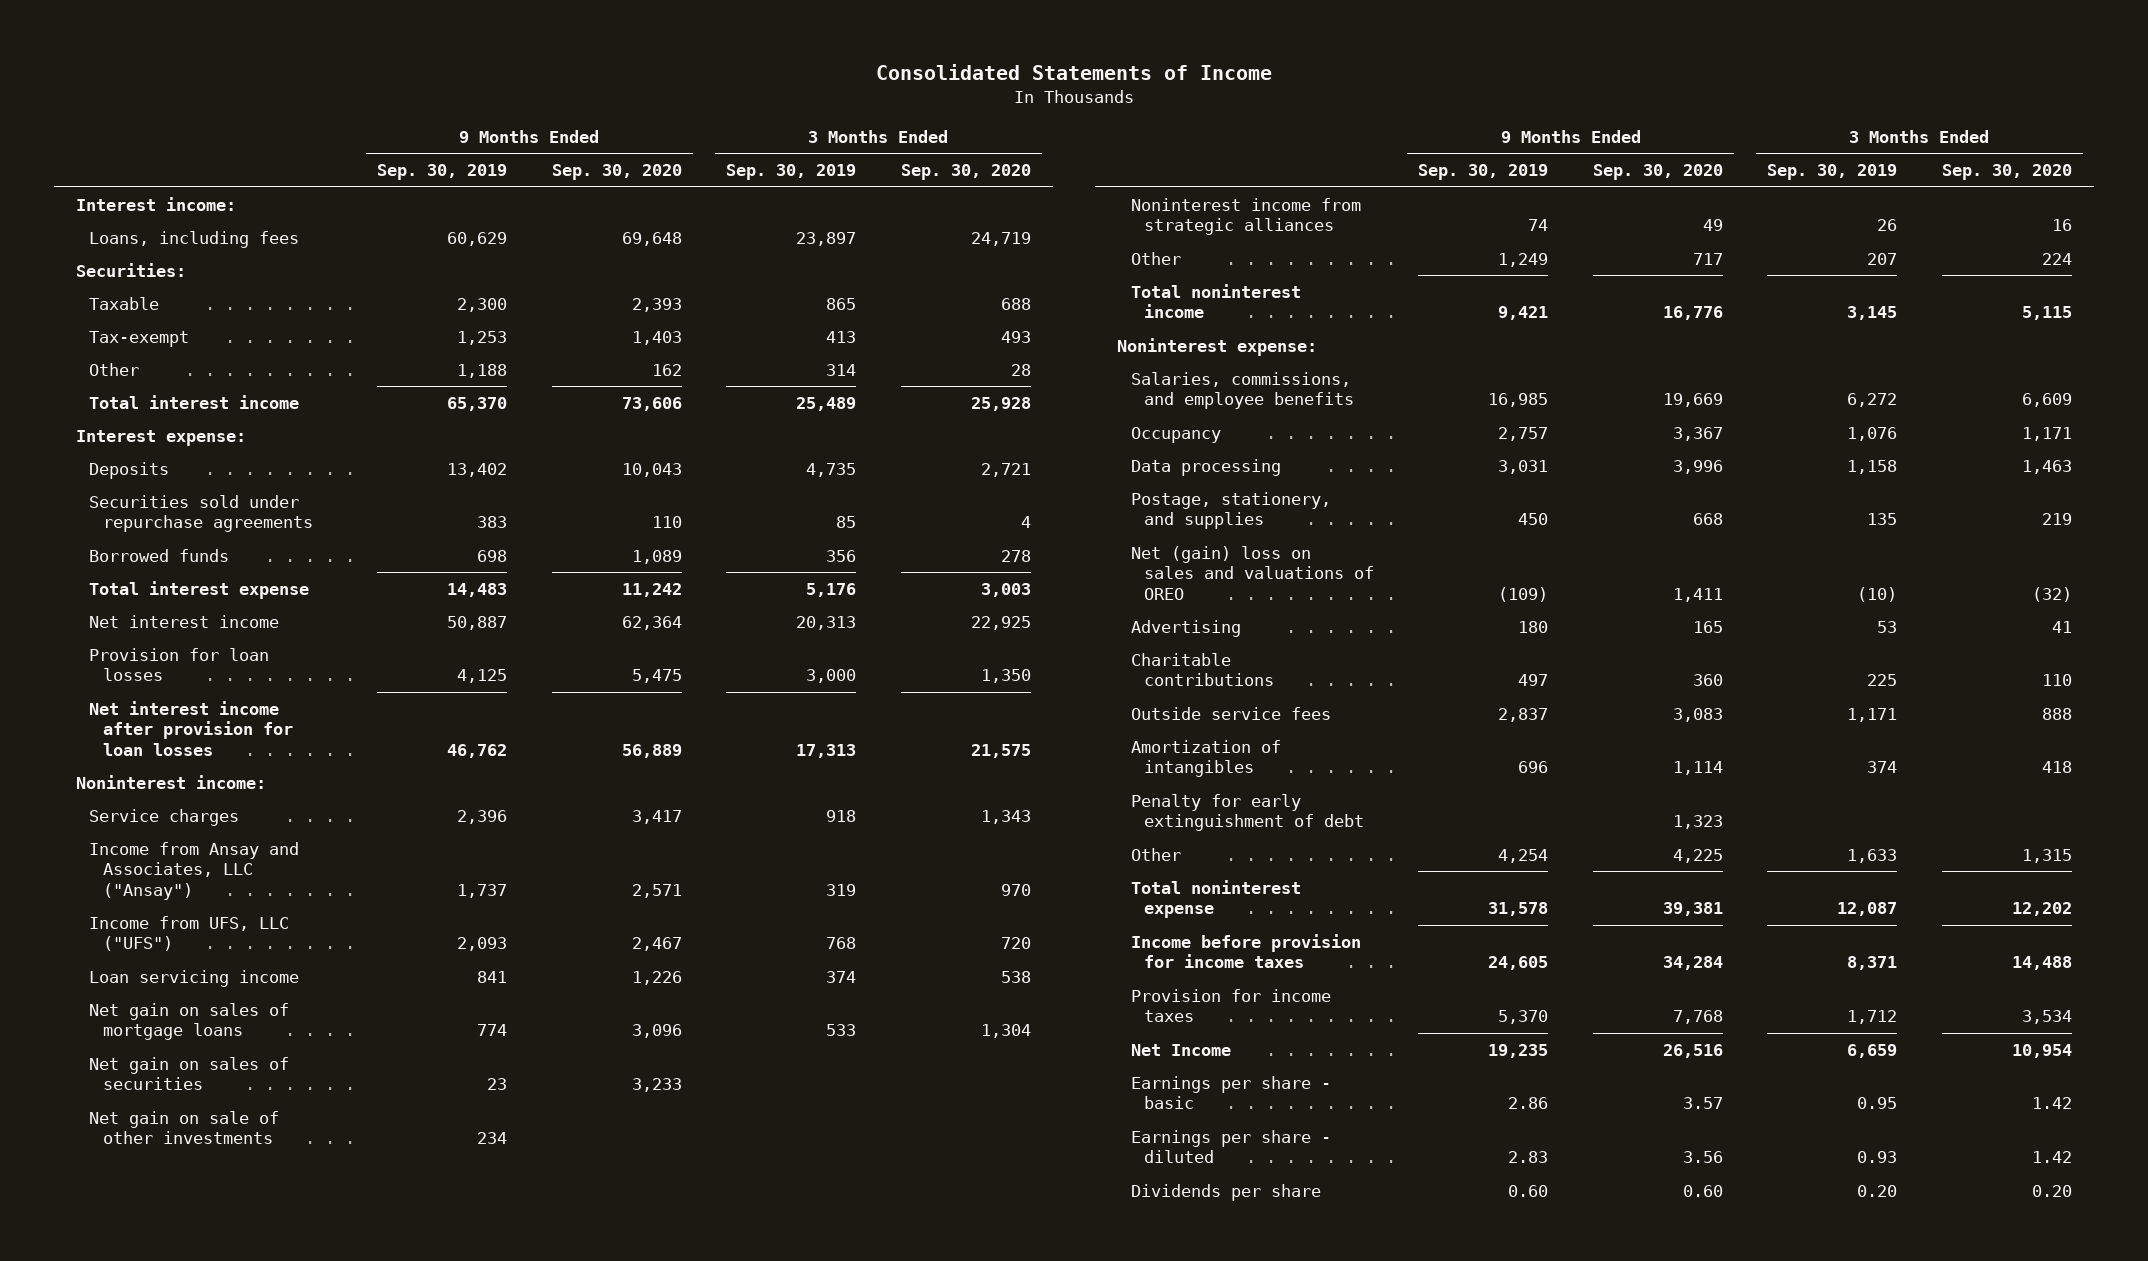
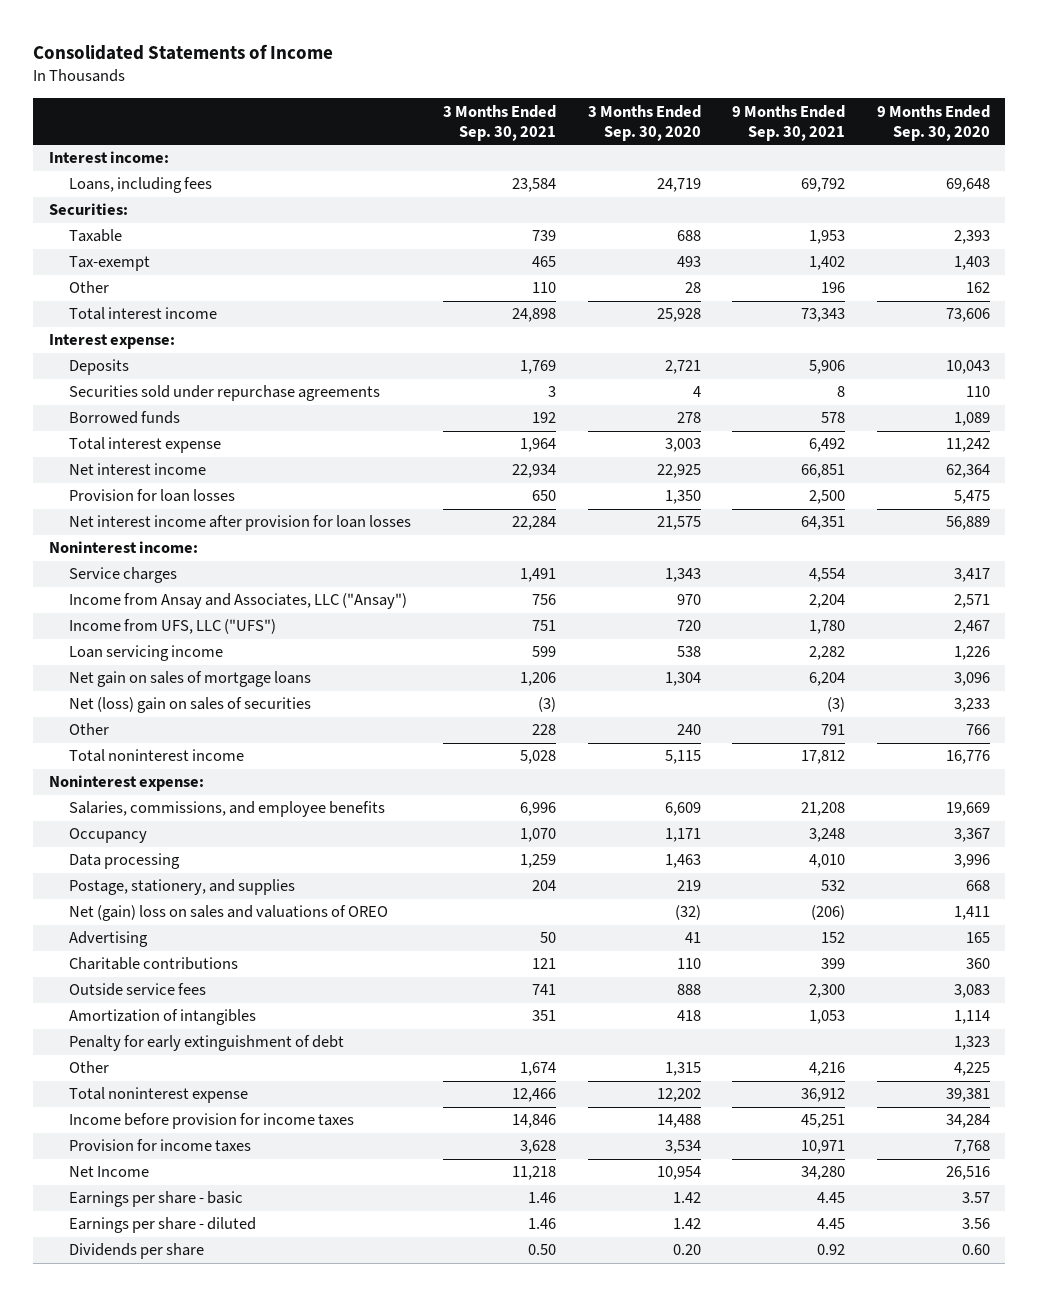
[377,164,508,181] Sep. 30, 2019 -> none
[726,164,857,181] Sep. 30, 2019 -> none
none -> [442,104,556,141] 3 Months Ended Sep. 30, 2021
none -> [732,104,846,141] 9 Months Ended Sep. 30, 2021
[89,1110,280,1145] Net gain on sale of other investments -> none
[1130,197,1361,236] Noninterest income from strategic alliances -> none
[89,1056,290,1091] Net gain on sales of securities -> [69,697,312,714] Net (loss) gain on sales of securities
[1692,252,1723,265] 717 -> [965,724,990,736] 766
[2041,252,2072,265] 224 -> [676,724,701,736] 240

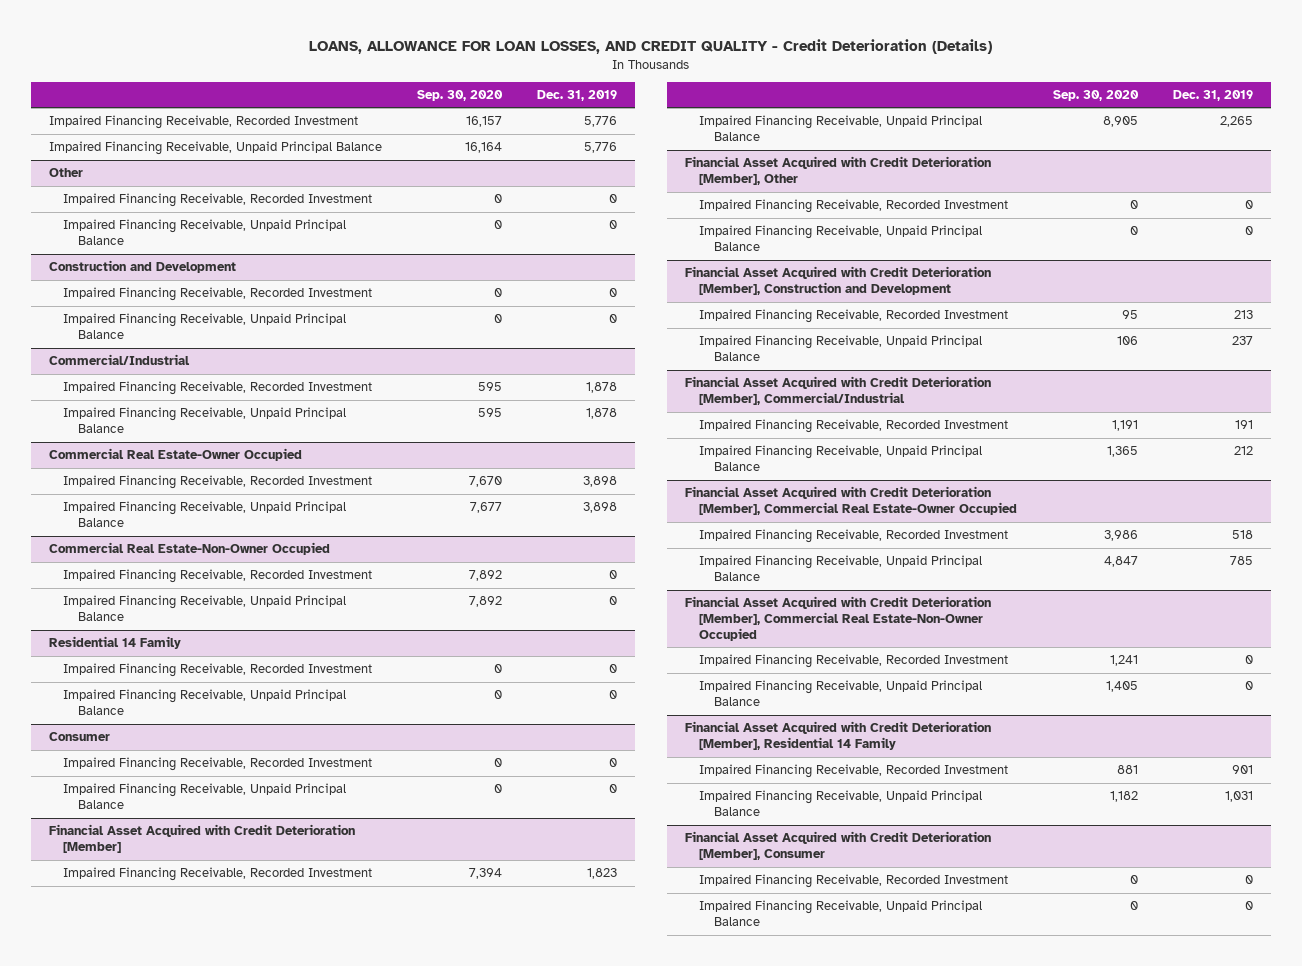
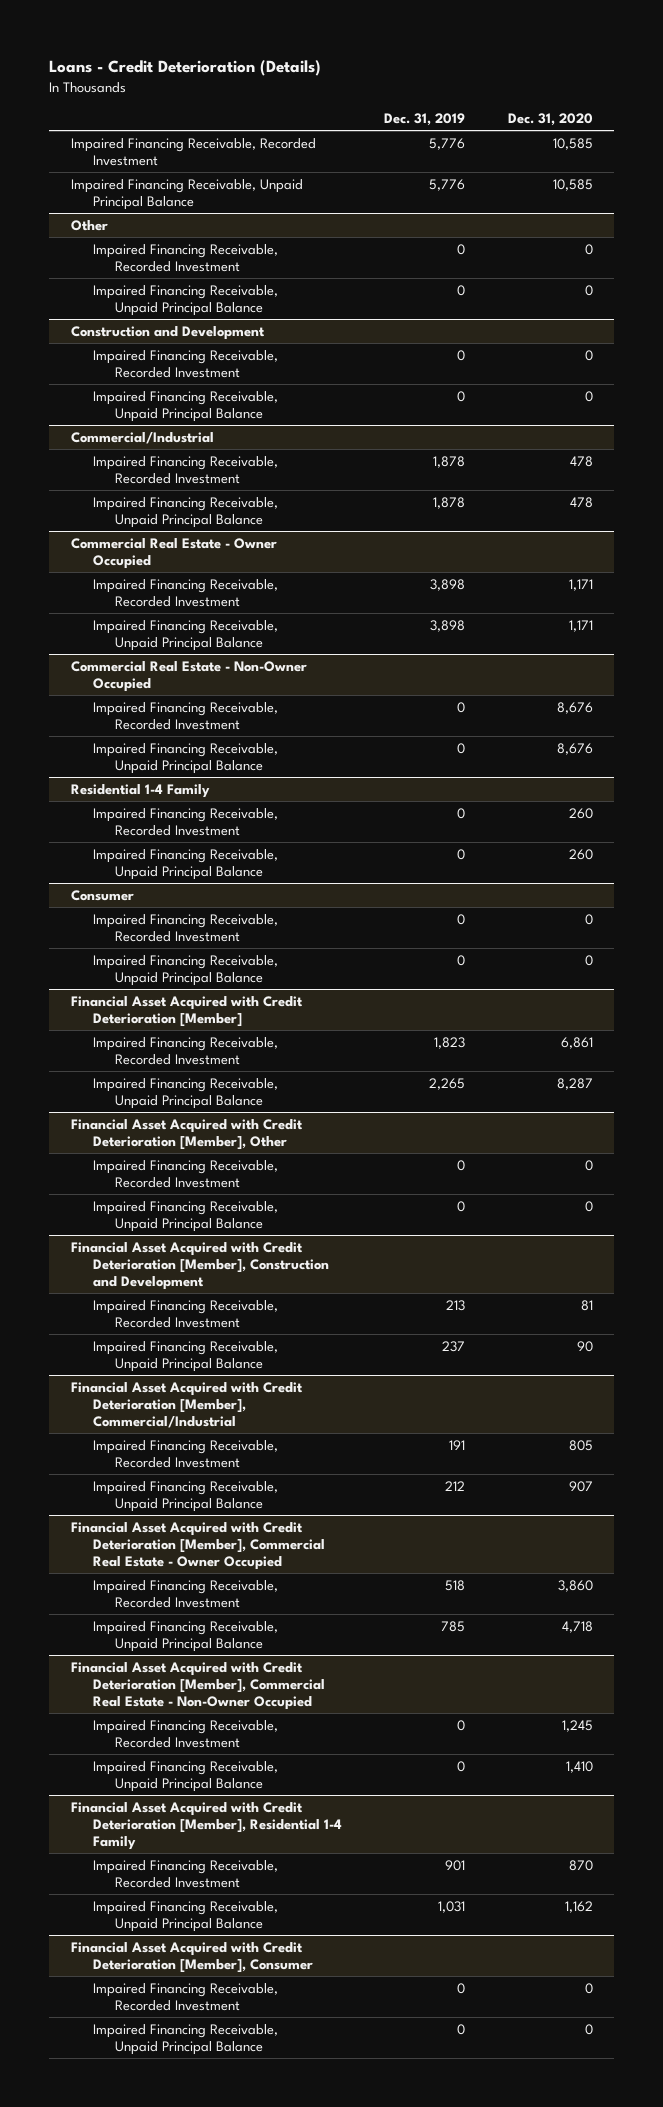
[308,39,992,55] LOANS, ALLOWANCE FOR LOAN LOSSES, AND CREDIT QUALITY - Credit Deterioration (Details) -> [49,60,322,77] Loans - Credit Deterioration (Details)
[417,89,504,101] Sep. 30, 2020 -> none
none -> [507,112,593,126] Dec. 31, 2020
[48,448,302,462] Commercial Real Estate-Owner Occupied -> [70,537,277,569] Commercial Real Estate - Owner Occupied
[48,542,330,556] Commercial Real Estate-Non-Owner Occupied -> [70,660,307,692] Commercial Real Estate - Non-Owner Occupied
[48,636,181,650] Residential 14 Family -> [70,783,210,798] Residential 1-4 Family
[684,486,1018,515] Financial Asset Acquired with Credit Deterioration [Member], Commercial Real Estate-Owner Occupied -> [70,1521,325,1570] Financial Asset Acquired with Credit Deterioration [Member], Commercial Real Estate - Owner Occupied
[684,596,991,641] Financial Asset Acquired with Credit Deterioration [Member], Commercial Real Estate-Non-Owner Occupied -> [70,1661,325,1710] Financial Asset Acquired with Credit Deterioration [Member], Commercial Real Estate - Non-Owner Occupied
[684,721,991,750] Financial Asset Acquired with Credit Deterioration [Member], Residential 14 Family -> [70,1801,342,1850] Financial Asset Acquired with Credit Deterioration [Member], Residential 1-4 Family

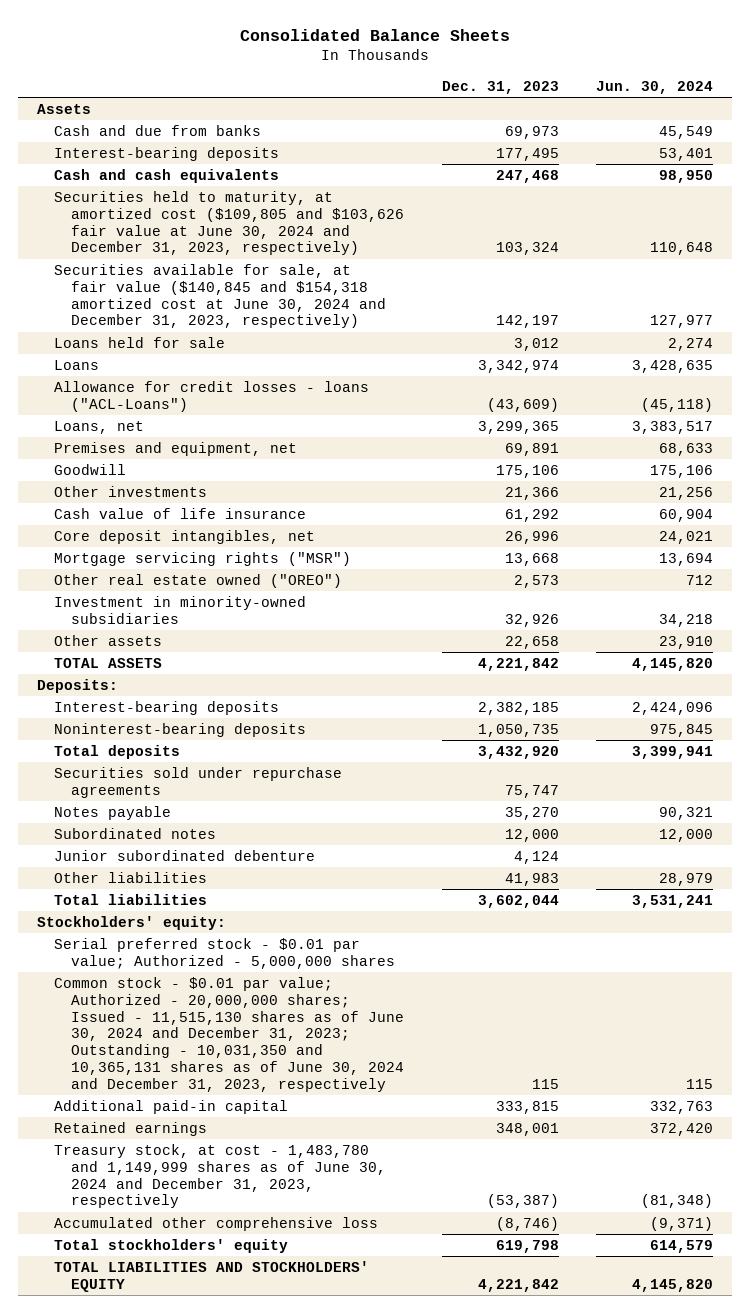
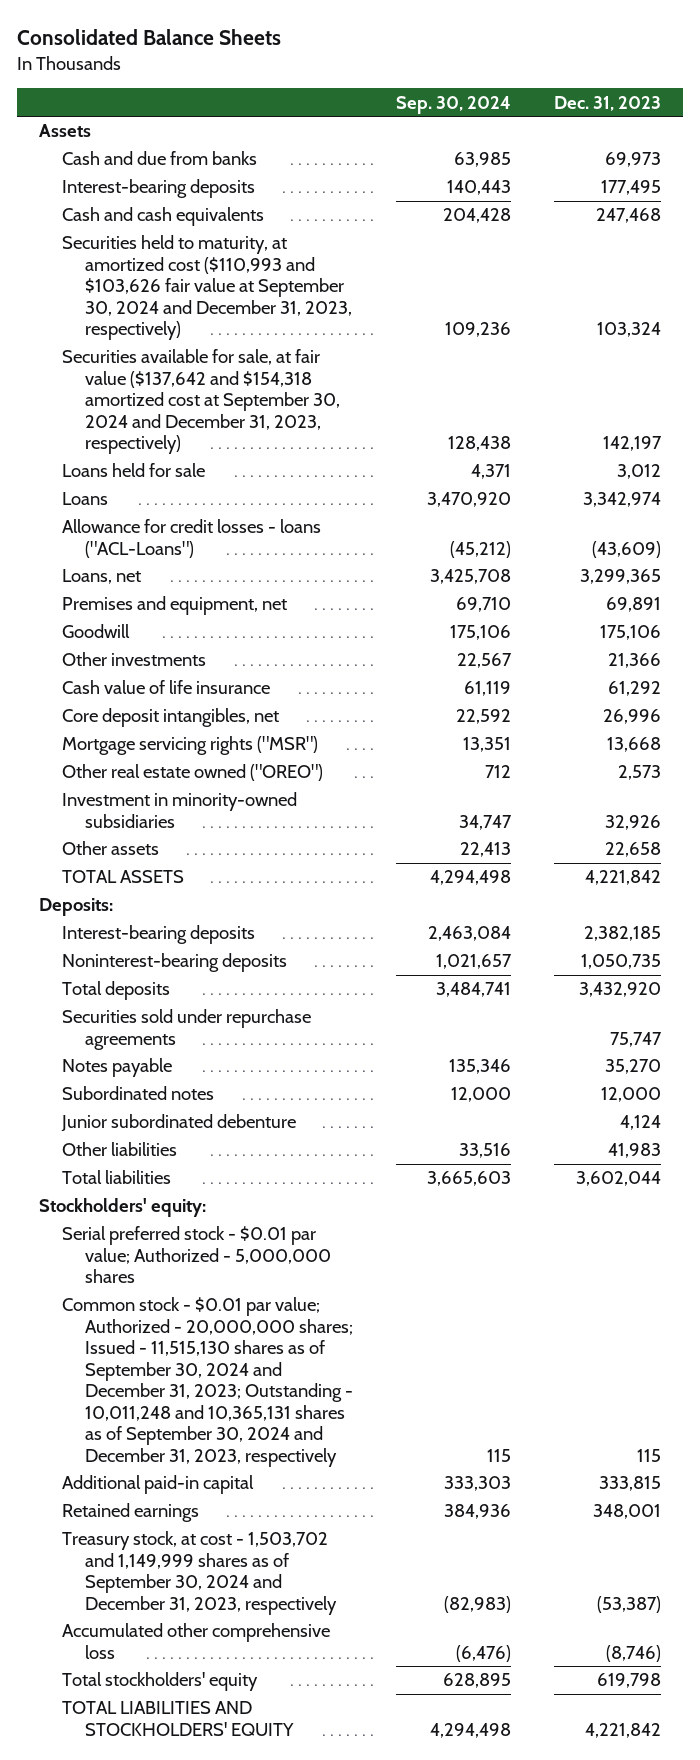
[596,80,714,94] Jun. 30, 2024 -> none
none -> [395,95,511,114] Sep. 30, 2024
[53,190,404,256] Securities held to maturity, at amortized cost ($109,805 and $103,626 fair value at June 30, 2024 and December 31, 2023, respectively) -> [61,235,352,341] Securities held to maturity, at amortized cost ($110,993 and $103,626 fair value at September 30, 2024 and December 31, 2023, respectively)
[53,263,386,329] Securities available for sale, at fair value ($140,845 and $154,318 amortized cost at June 30, 2024 and December 31, 2023, respectively) -> [61,349,340,455] Securities available for sale, at fair value ($137,642 and $154,318 amortized cost at September 30, 2024 and December 31, 2023, respectively)
[53,976,404,1093] Common stock - $0.01 par value; Authorized - 20,000,000 shares; Issued - 11,515,130 shares as of June 30, 2024 and December 31, 2023; Outstanding - 10,031,350 and 10,365,131 shares as of June 30, 2024 and December 31, 2023, respectively -> [61,1297,353,1467] Common stock - $0.01 par value; Authorized - 20,000,000 shares; Issued - 11,515,130 shares as of September 30, 2024 and December 31, 2023; Outstanding - 10,011,248 and 10,365,131 shares as of September 30, 2024 and December 31, 2023, respectively
[53,1143,386,1209] Treasury stock, at cost - 1,483,780 and 1,149,999 shares as of June 30, 2024 and December 31, 2023, respectively -> [61,1531,337,1615] Treasury stock, at cost - 1,503,702 and 1,149,999 shares as of September 30, 2024 and December 31, 2023, respectively

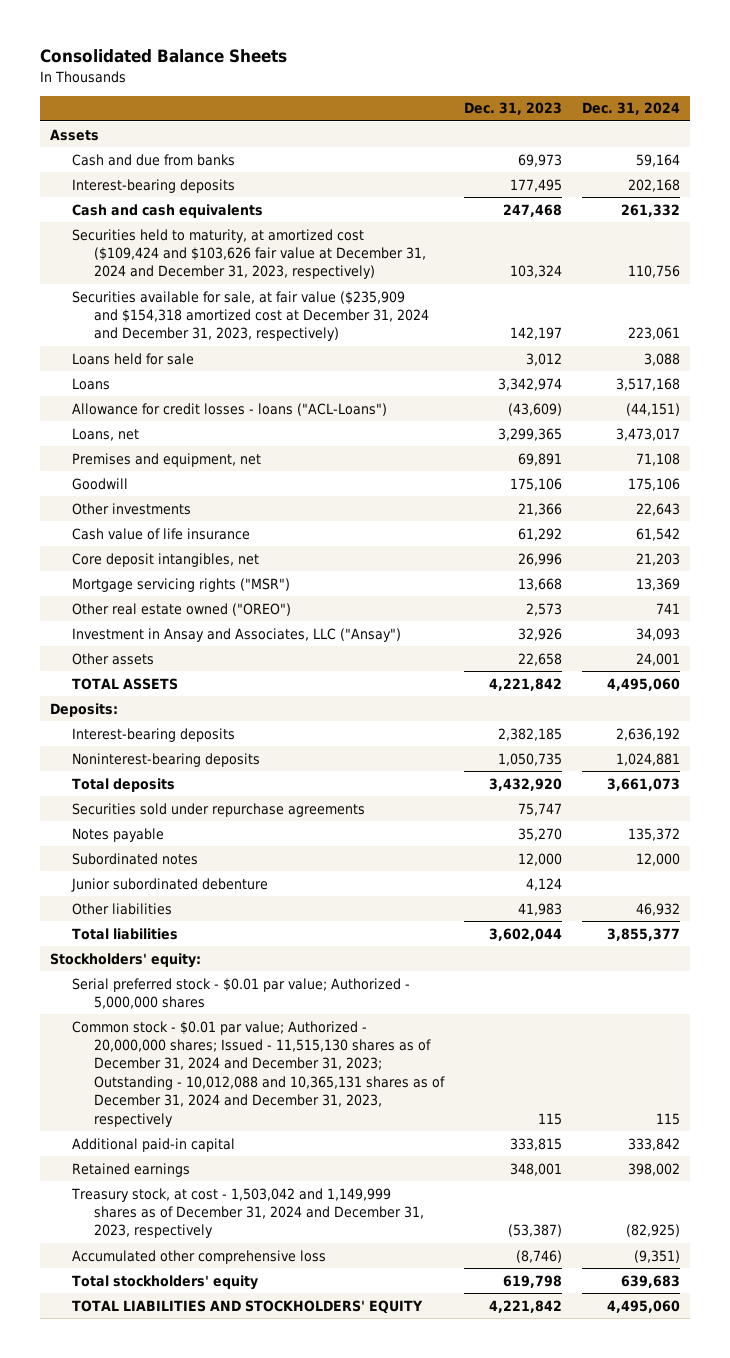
[395,95,511,114] Sep. 30, 2024 -> none
none -> [581,102,680,116] Dec. 31, 2024
[61,235,352,341] Securities held to maturity, at amortized cost ($110,993 and $103,626 fair value at September 30, 2024 and December 31, 2023, respectively) -> [72,228,427,280] Securities held to maturity, at amortized cost ($109,424 and $103,626 fair value at December 31, 2024 and December 31, 2023, respectively)
[61,349,340,455] Securities available for sale, at fair value ($137,642 and $154,318 amortized cost at September 30, 2024 and December 31, 2023, respectively) -> [72,290,430,342] Securities available for sale, at fair value ($235,909 and $154,318 amortized cost at December 31, 2024 and December 31, 2023, respectively)
[61,792,297,828] Investment in minority-owned subsidiaries -> [72,627,402,642] Investment in Ansay and Associates, LLC ("Ansay")
[61,1297,353,1467] Common stock - $0.01 par value; Authorized - 20,000,000 shares; Issued - 11,515,130 shares as of September 30, 2024 and December 31, 2023; Outstanding - 10,011,248 and 10,365,131 shares as of September 30, 2024 and December 31, 2023, respectively -> [72,1020,446,1127] Common stock - $0.01 par value; Authorized - 20,000,000 shares; Issued - 11,515,130 shares as of December 31, 2024 and December 31, 2023; Outstanding - 10,012,088 and 10,365,131 shares as of December 31, 2024 and December 31, 2023, respectively
[61,1531,337,1615] Treasury stock, at cost - 1,503,702 and 1,149,999 shares as of September 30, 2024 and December 31, 2023, respectively -> [71,1187,425,1239] Treasury stock, at cost - 1,503,042 and 1,149,999 shares as of December 31, 2024 and December 31, 2023, respectively

